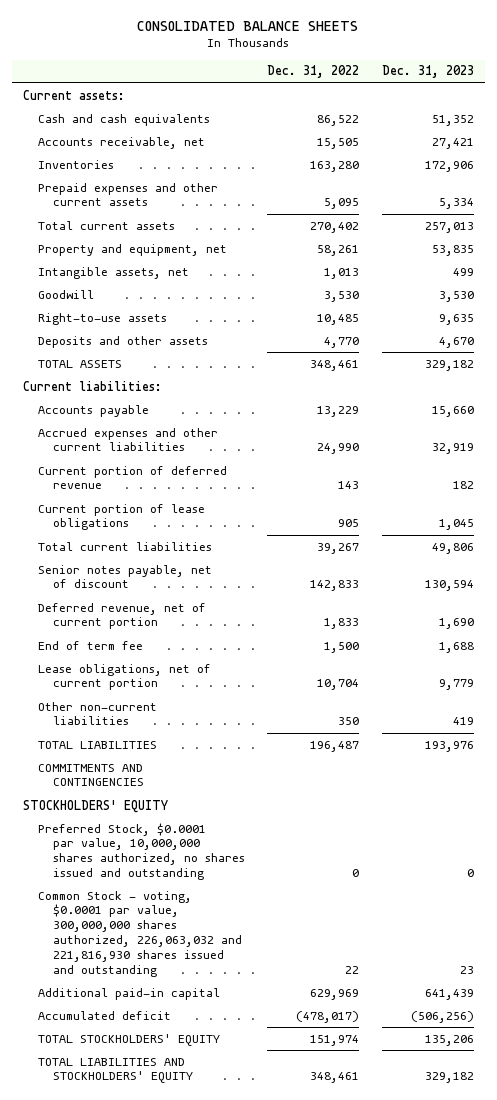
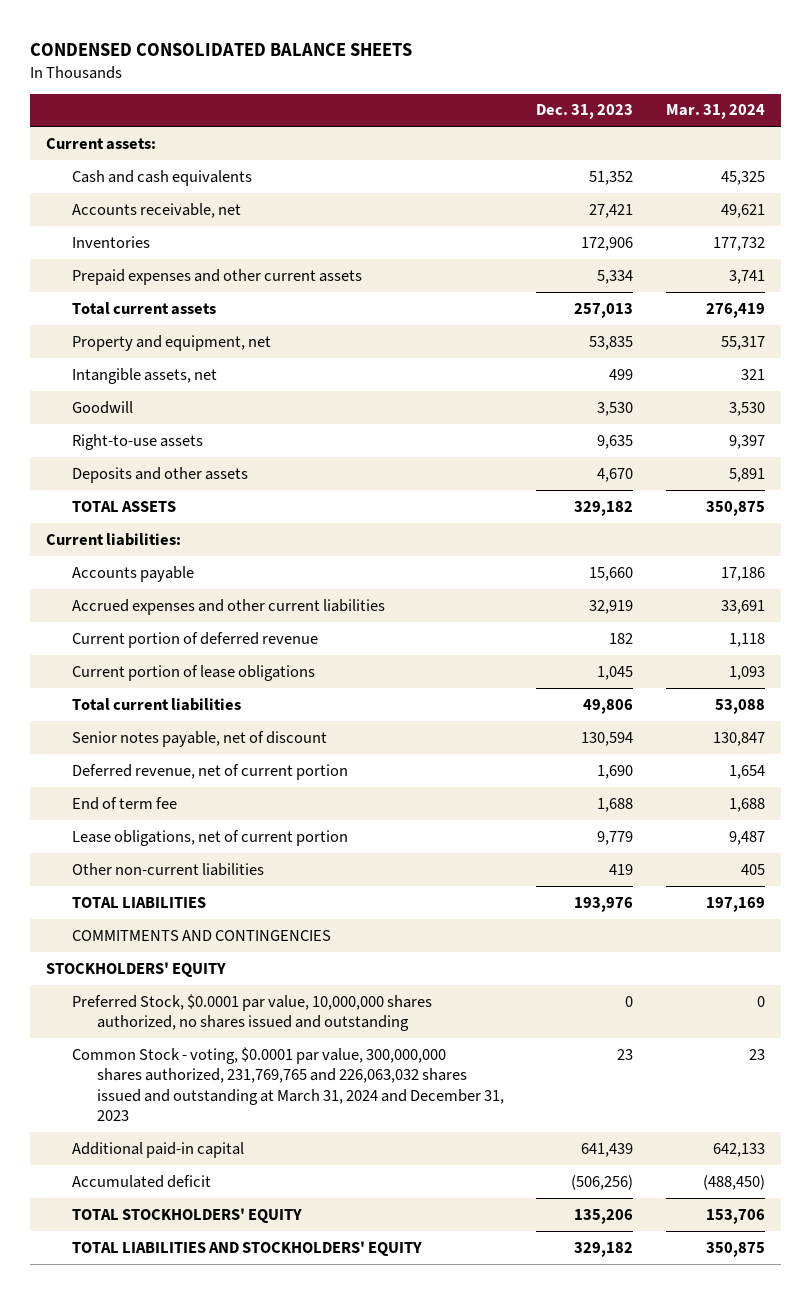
[137,20,359,31] CONSOLIDATED BALANCE SHEETS -> [30,42,413,56] CONDENSED CONSOLIDATED BALANCE SHEETS
[267,65,360,79] Dec. 31, 2022 -> none
none -> [665,104,765,120] Mar. 31, 2024
[38,890,243,977] Common Stock - voting, $0.0001 par value, 300,000,000 shares authorized, 226,063,032 and 221,816,930 shares issued and outstanding -> [71,1046,505,1122] Common Stock - voting, $0.0001 par value, 300,000,000 shares authorized, 231,769,765 and 226,063,032 shares issued and outstanding at March 31, 2024 and December 31, 2023

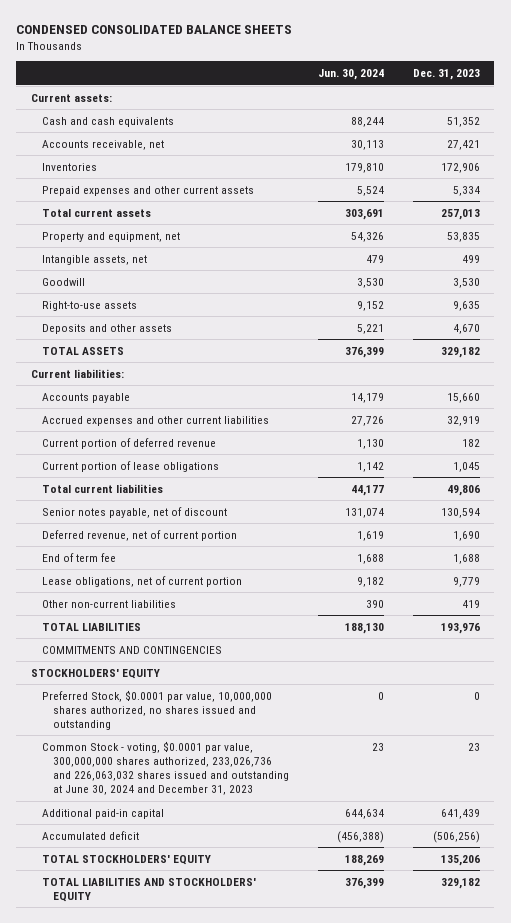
[665,104,765,120] Mar. 31, 2024 -> none
none -> [317,69,384,81] Jun. 30, 2024
[71,1046,505,1122] Common Stock - voting, $0.0001 par value, 300,000,000 shares authorized, 231,769,765 and 226,063,032 shares issued and outstanding at March 31, 2024 and December 31, 2023 -> [41,740,289,796] Common Stock - voting, $0.0001 par value, 300,000,000 shares authorized, 233,026,736 and 226,063,032 shares issued and outstanding at June 30, 2024 and December 31, 2023

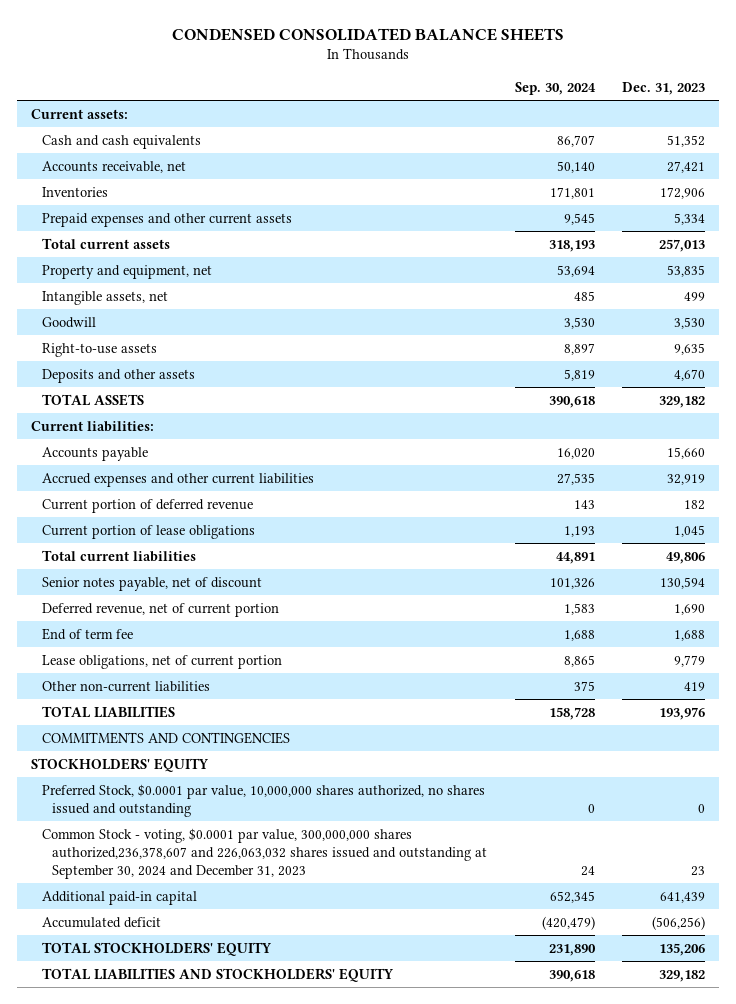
[317,69,384,81] Jun. 30, 2024 -> none
none -> [514,81,596,95] Sep. 30, 2024
[41,740,289,796] Common Stock - voting, $0.0001 par value, 300,000,000 shares authorized, 233,026,736 and 226,063,032 shares issued and outstanding at June 30, 2024 and December 31, 2023 -> [41,827,488,880] Common Stock - voting, $0.0001 par value, 300,000,000 shares authorized,236,378,607 and 226,063,032 shares issued and outstanding at September 30, 2024 and December 31, 2023

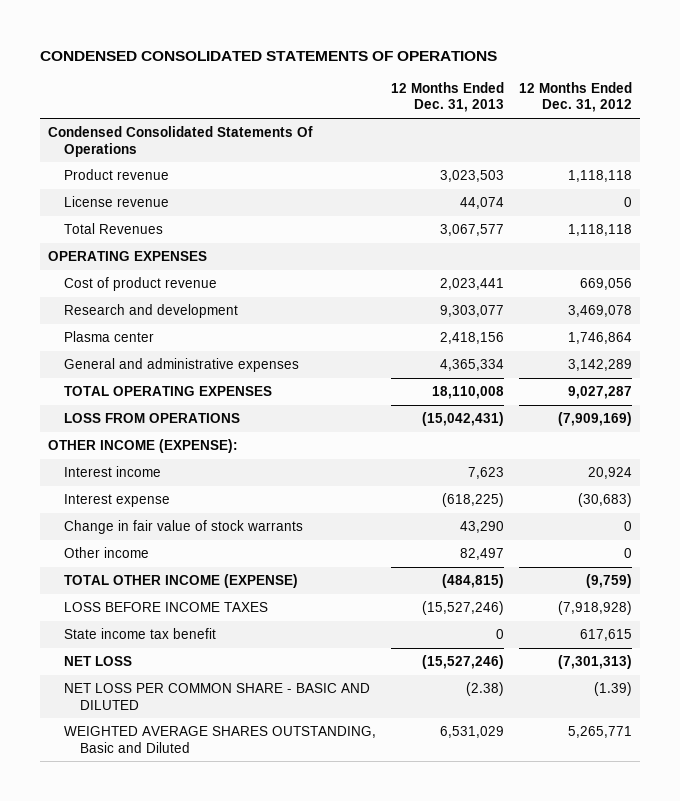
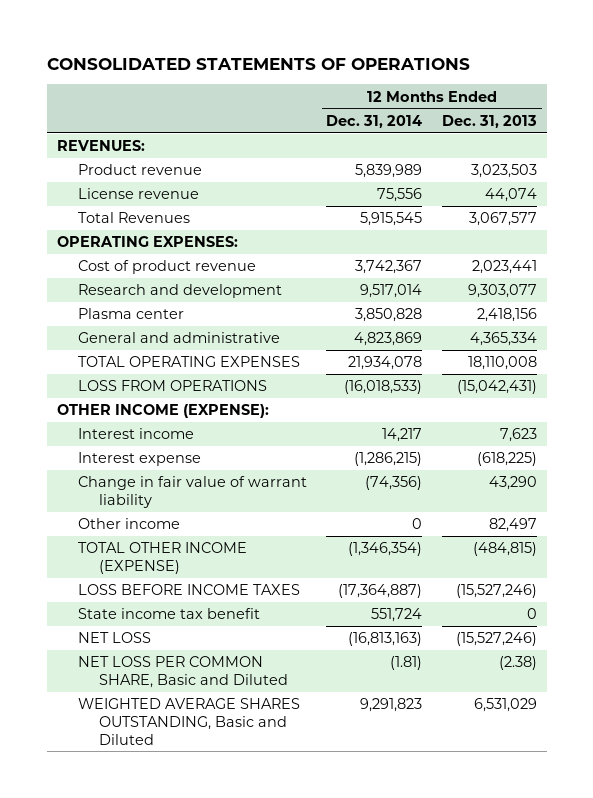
[40,51,498,62] CONDENSED CONSOLIDATED STATEMENTS OF OPERATIONS -> [46,57,470,70] CONSOLIDATED STATEMENTS OF OPERATIONS
[518,81,632,113] 12 Months Ended Dec. 31, 2012 -> none
none -> [326,114,423,128] Dec. 31, 2014
[47,125,313,157] Condensed Consolidated Statements Of Operations -> none
none -> [56,140,145,152] REVENUES:
[47,250,207,261] OPERATING EXPENSES -> [56,236,238,248] OPERATING EXPENSES:
[63,357,299,372] General and administrative expenses -> [77,332,280,344] General and administrative
[63,519,303,534] Change in fair value of stock warrants -> [77,476,307,508] Change in fair value of warrant liability
[63,682,370,710] NET LOSS PER COMMON SHARE - BASIC AND DILUTED -> [77,656,289,688] NET LOSS PER COMMON SHARE, Basic and Diluted

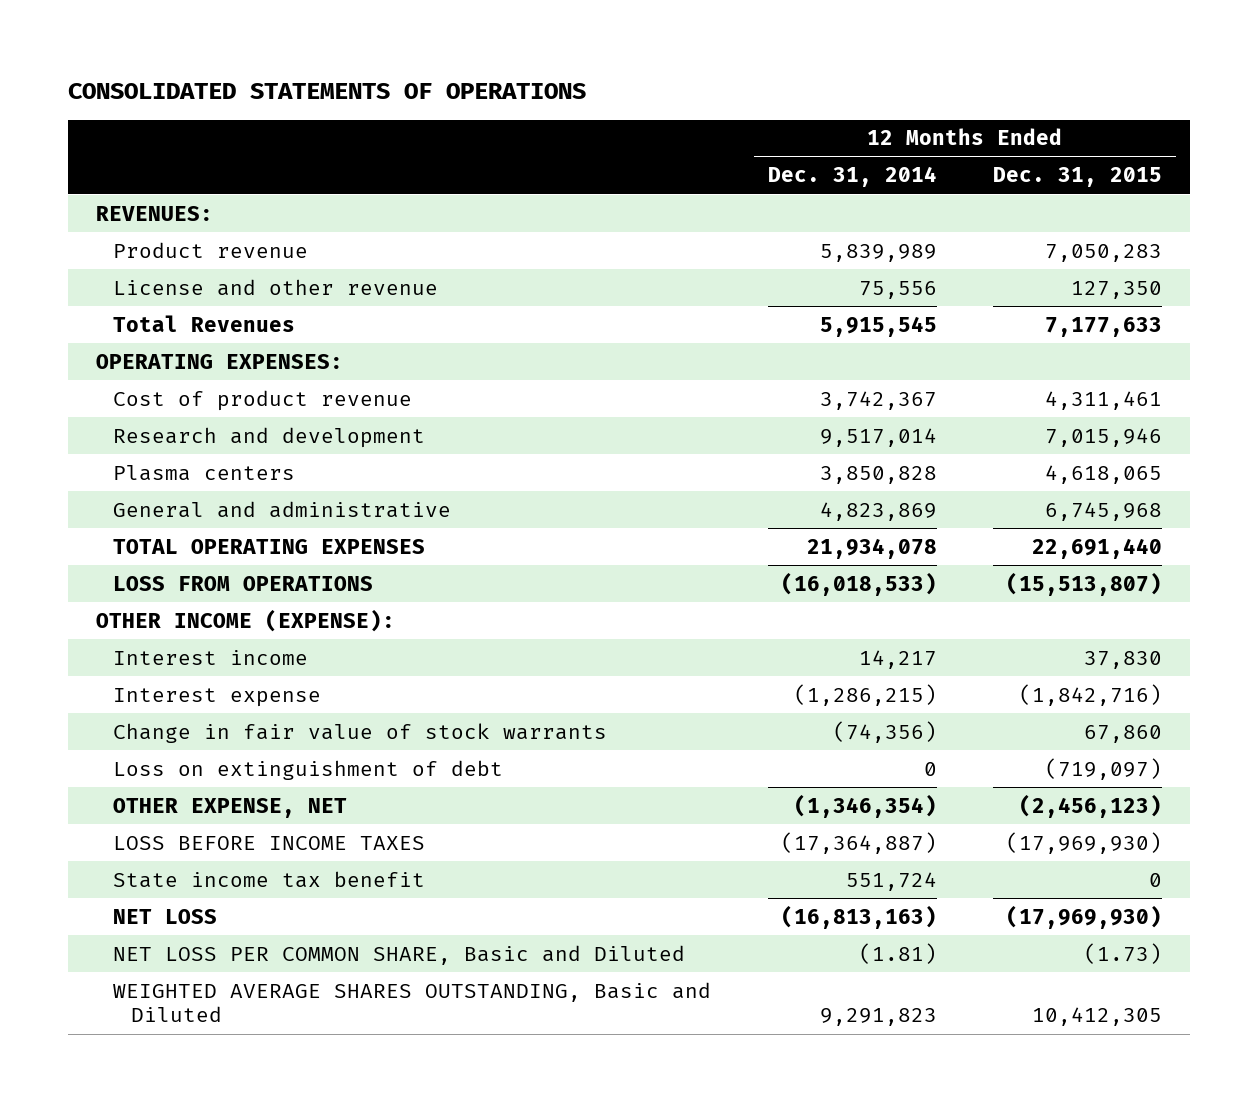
[441,114,537,128] Dec. 31, 2013 -> none
none -> [992,167,1162,188] Dec. 31, 2015
[77,188,199,200] License revenue -> [113,278,439,296] License and other revenue
[77,308,184,320] Plasma center -> [113,464,296,481] Plasma centers
[77,518,180,530] Other income -> none
[77,476,307,508] Change in fair value of warrant liability -> [113,722,608,743] Change in fair value of stock warrants
none -> [113,759,504,780] Loss on extinguishment of debt
[77,542,247,574] TOTAL OTHER INCOME (EXPENSE) -> [113,797,348,818] OTHER EXPENSE, NET

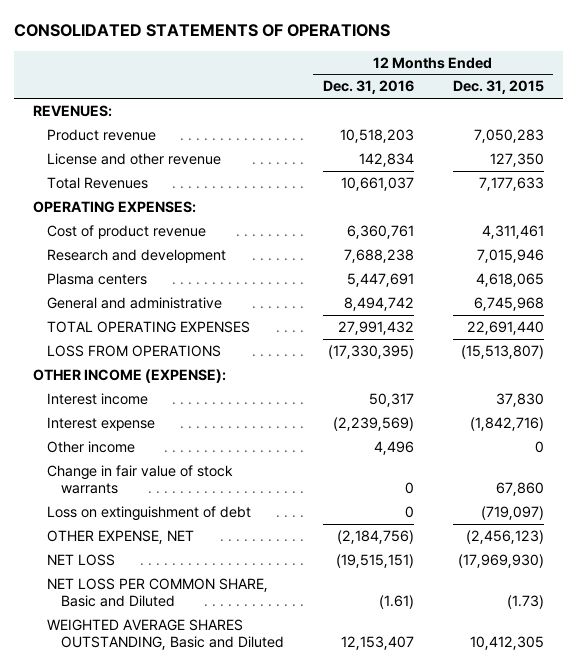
[767,166,937,188] Dec. 31, 2014 -> none
none -> [322,80,414,95] Dec. 31, 2016
none -> [47,440,136,453] Other income
[113,835,426,850] LOSS BEFORE INCOME TAXES -> none
[113,870,426,888] State income tax benefit -> none

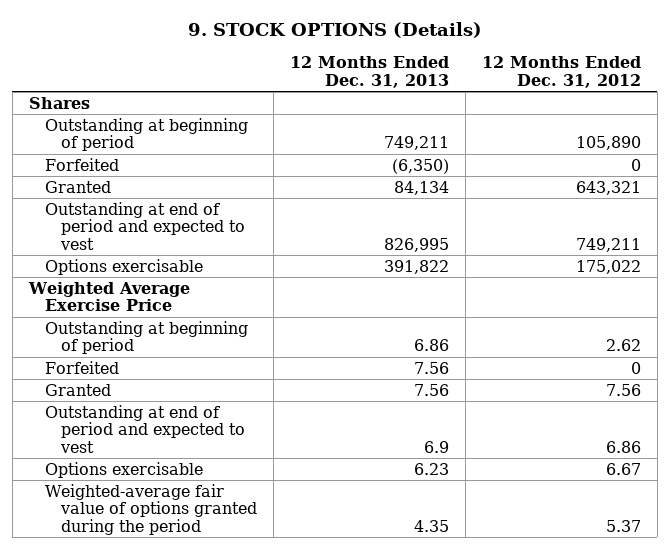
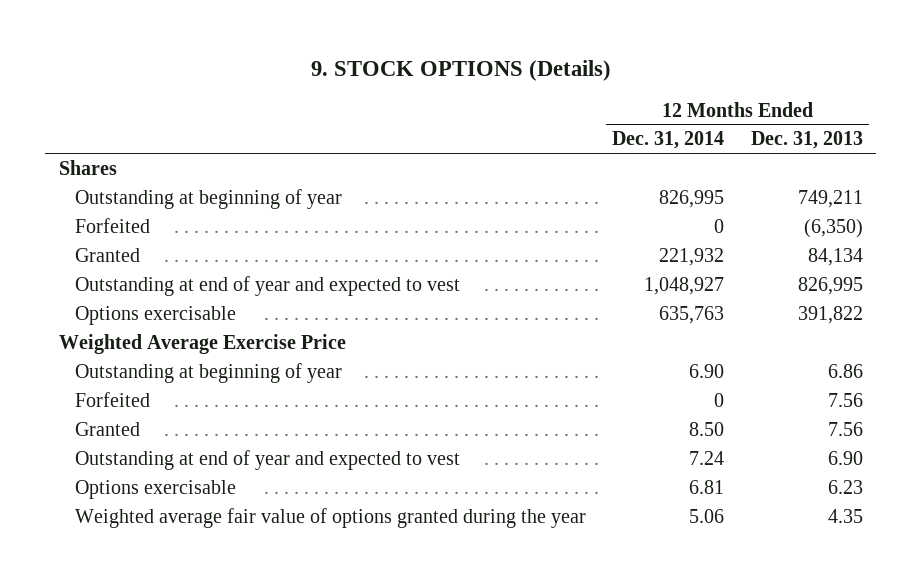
[481,56,641,88] 12 Months Ended Dec. 31, 2012 -> none
none -> [612,131,725,150] Dec. 31, 2014
[45,117,249,152] Outstanding at beginning of period -> [74,188,342,209] Outstanding at beginning of year
[45,201,246,251] Outstanding at end of period and expected to vest -> [74,275,460,296] Outstanding at end of year and expected to vest
[45,320,249,355] Outstanding at beginning of period -> [74,362,342,383] Outstanding at beginning of year
[45,404,246,454] Outstanding at end of period and expected to vest -> [74,449,460,470] Outstanding at end of year and expected to vest
[424,441,450,454] 6.9 -> [827,450,863,465] 6.90
[45,483,258,536] Weighted-average fair value of options granted during the period -> [74,507,586,528] Weighted average fair value of options granted during the year

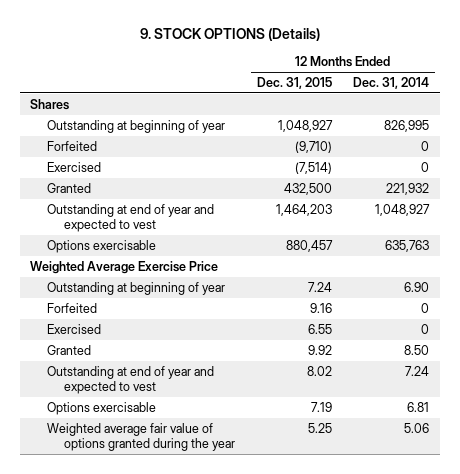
[750,131,863,150] Dec. 31, 2013 -> none
none -> [256,76,332,89] Dec. 31, 2015
none -> [47,161,102,172] Exercised
none -> [47,323,102,334] Exercised

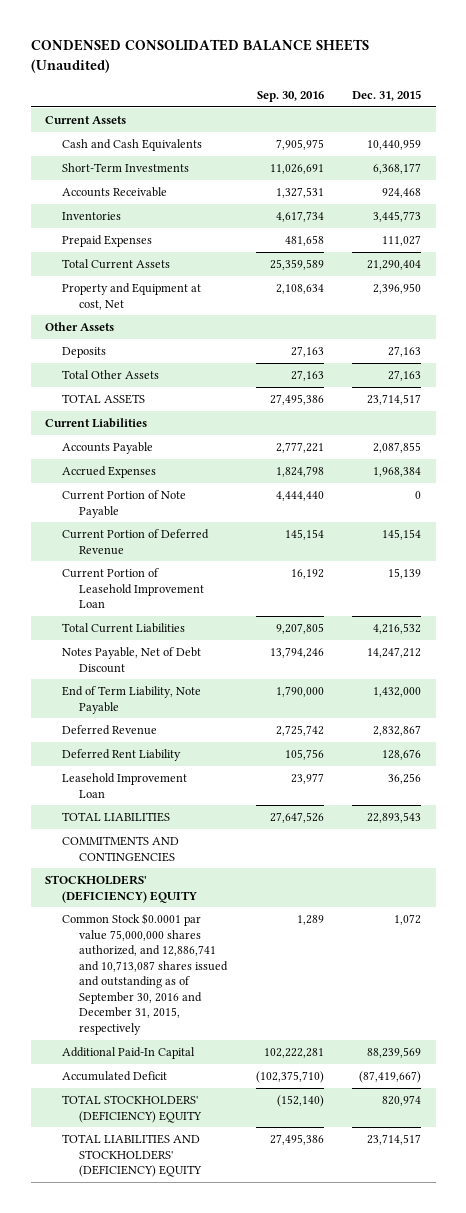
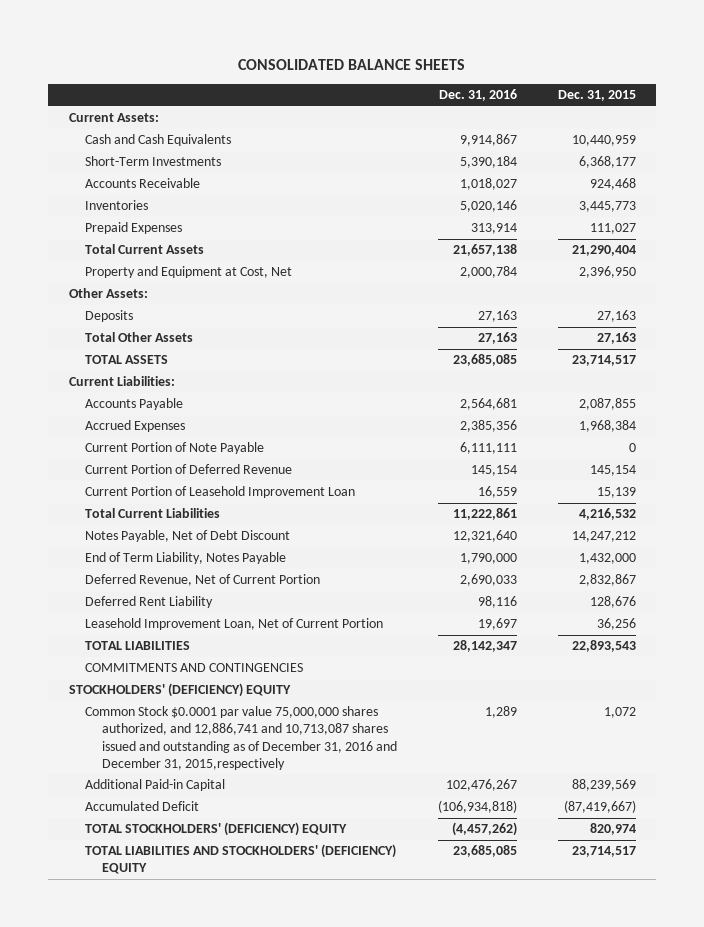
[30,39,369,74] CONDENSED CONSOLIDATED BALANCE SHEETS (Unaudited) -> [238,59,466,71] CONSOLIDATED BALANCE SHEETS
[256,90,324,102] Sep. 30, 2016 -> none
none -> [438,89,517,102] Dec. 31, 2016
[44,116,126,125] Current Assets -> [68,113,159,123] Current Assets:
[62,283,202,310] Property and Equipment at cost, Net -> [85,266,293,279] Property and Equipment at Cost, Net
[44,322,114,332] Other Assets -> [68,288,148,299] Other Assets:
[44,418,147,429] Current Liabilities -> [68,376,175,387] Current Liabilities:
[62,686,202,714] End of Term Liability, Note Payable -> [85,552,287,565] End of Term Liability, Notes Payable
[62,725,158,736] Deferred Revenue -> [85,574,321,587] Deferred Revenue, Net of Current Portion
[62,773,188,798] Leasehold Improvement Loan -> [85,618,384,631] Leasehold Improvement Loan, Net of Current Portion
[62,913,229,1035] Common Stock $0.0001 par value 75,000,000 shares authorized, and 12,886,741 and 10,713,087 shares issued and outstanding as of September 30, 2016 and December 31, 2015, respectively -> [85,706,398,770] Common Stock $0.0001 par value 75,000,000 shares authorized, and 12,886,741 and 10,713,087 shares issued and outstanding as of December 31, 2016 and December 31, 2015,respectively
[62,1047,196,1060] Additional Paid-In Capital -> [85,779,226,792] Additional Paid-in Capital

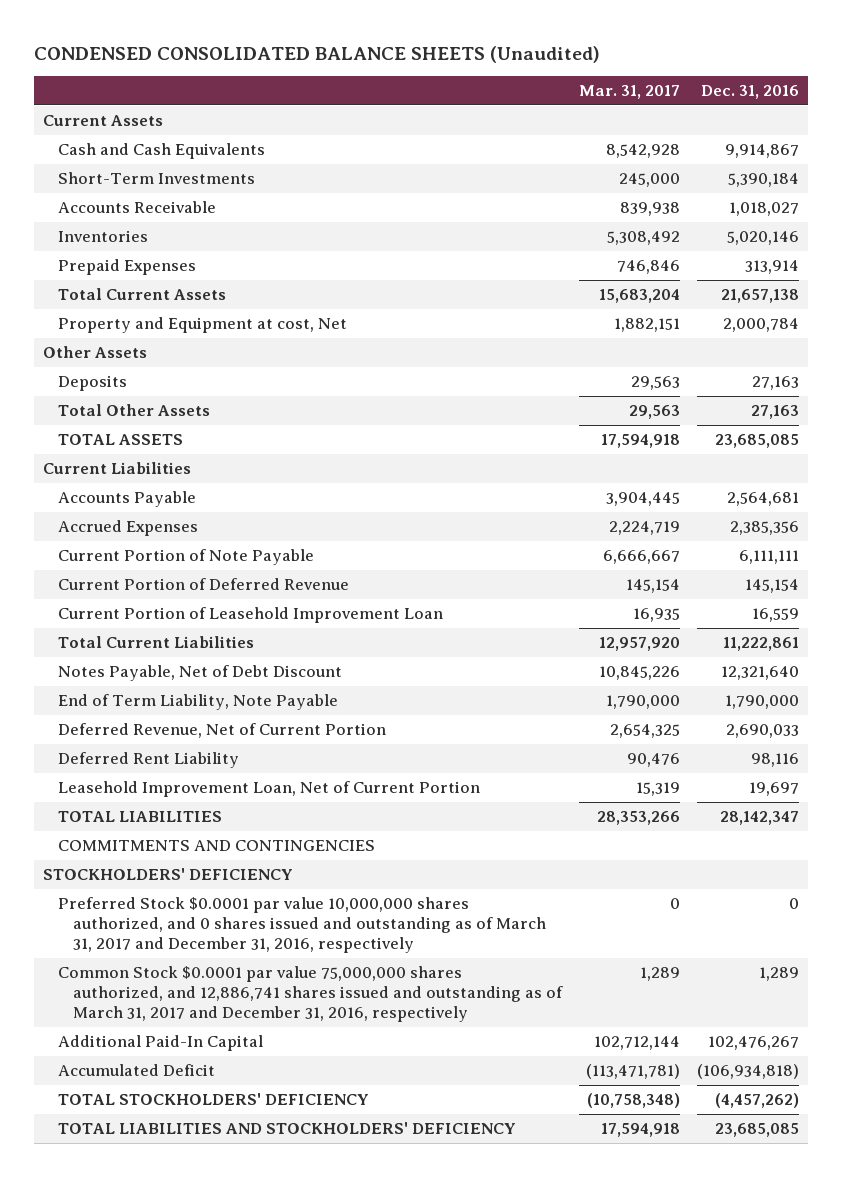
[238,59,466,71] CONSOLIDATED BALANCE SHEETS -> [33,45,600,63] CONDENSED CONSOLIDATED BALANCE SHEETS (Unaudited)
[557,90,636,102] Dec. 31, 2015 -> none
none -> [578,85,680,100] Mar. 31, 2017
[68,113,159,123] Current Assets: -> [42,115,163,127] Current Assets
[85,266,293,279] Property and Equipment at Cost, Net -> [57,317,347,334] Property and Equipment at cost, Net
[68,288,148,299] Other Assets: -> [42,346,147,359] Other Assets
[68,376,175,387] Current Liabilities: -> [42,462,191,475] Current Liabilities
[85,552,287,565] End of Term Liability, Notes Payable -> [57,694,338,711] End of Term Liability, Note Payable
[68,683,291,698] STOCKHOLDERS' (DEFICIENCY) EQUITY -> [42,868,293,881] STOCKHOLDERS' DEFICIENCY
none -> [57,897,546,954] Preferred Stock $0.0001 par value 10,000,000 shares authorized, and 0 shares issued and outstanding as of March 31, 2017 and December 31, 2016, respectively
[85,706,398,770] Common Stock $0.0001 par value 75,000,000 shares authorized, and 12,886,741 and 10,713,087 shares issued and outstanding as of December 31, 2016 and December 31, 2015,respectively -> [57,966,563,1023] Common Stock $0.0001 par value 75,000,000 shares authorized, and 12,886,741 shares issued and outstanding as of March 31, 2017 and December 31, 2016, respectively
[85,779,226,792] Additional Paid-in Capital -> [57,1035,263,1052] Additional Paid-In Capital
[85,822,348,837] TOTAL STOCKHOLDERS' (DEFICIENCY) EQUITY -> [57,1093,369,1106] TOTAL STOCKHOLDERS' DEFICIENCY
[85,844,397,875] TOTAL LIABILITIES AND STOCKHOLDERS' (DEFICIENCY) EQUITY -> [57,1122,516,1135] TOTAL LIABILITIES AND STOCKHOLDERS' DEFICIENCY

